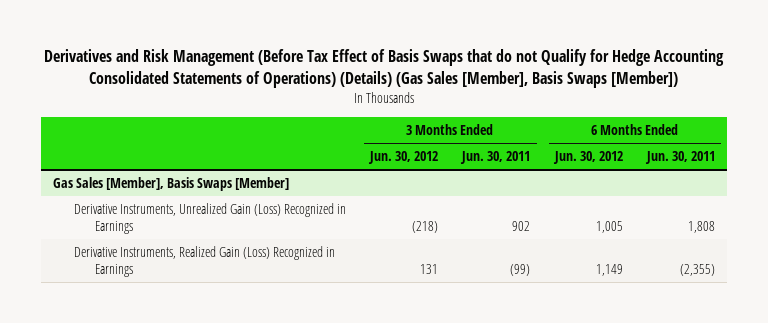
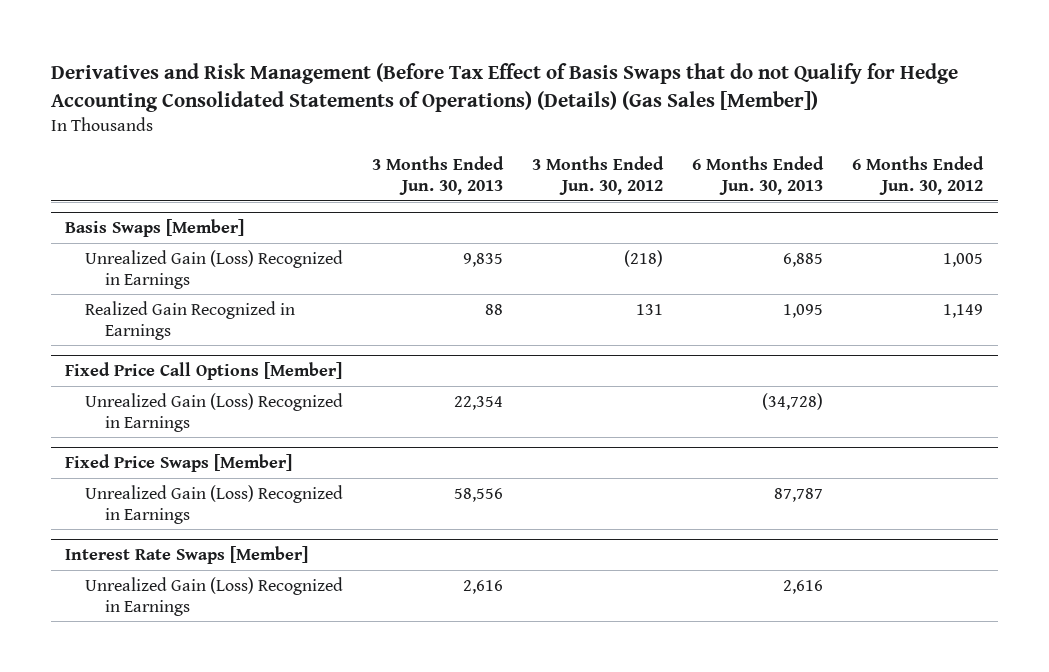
[44,49,725,89] Derivatives and Risk Management (Before Tax Effect of Basis Swaps that do not Qualify for Hedge Accounting Consolidated Statements of Operations) (Details) (Gas Sales [Member], Basis Swaps [Member]) -> [50,62,958,112] Derivatives and Risk Management (Before Tax Effect of Basis Swaps that do not Qualify for Hedge Accounting Consolidated Statements of Operations) (Details) (Gas Sales [Member])
[460,151,531,165] Jun. 30, 2011 -> none
[645,151,716,165] Jun. 30, 2011 -> none
none -> [372,156,505,195] 3 Months Ended Jun. 30, 2013
none -> [692,156,825,195] 6 Months Ended Jun. 30, 2013
[52,176,289,191] Gas Sales [Member], Basis Swaps [Member] -> [65,219,245,238] Basis Swaps [Member]
[73,202,346,234] Derivative Instruments, Unrealized Gain (Loss) Recognized in Earnings -> [85,249,344,289] Unrealized Gain (Loss) Recognized in Earnings
[73,245,335,277] Derivative Instruments, Realized Gain (Loss) Recognized in Earnings -> [85,300,296,340] Realized Gain Recognized in Earnings
none -> [65,362,343,381] Fixed Price Call Options [Member]
none -> [85,392,344,432] Unrealized Gain (Loss) Recognized in Earnings
none -> [65,454,293,473] Fixed Price Swaps [Member]
none -> [85,484,344,524] Unrealized Gain (Loss) Recognized in Earnings
none -> [65,546,309,565] Interest Rate Swaps [Member]
none -> [85,576,344,616] Unrealized Gain (Loss) Recognized in Earnings

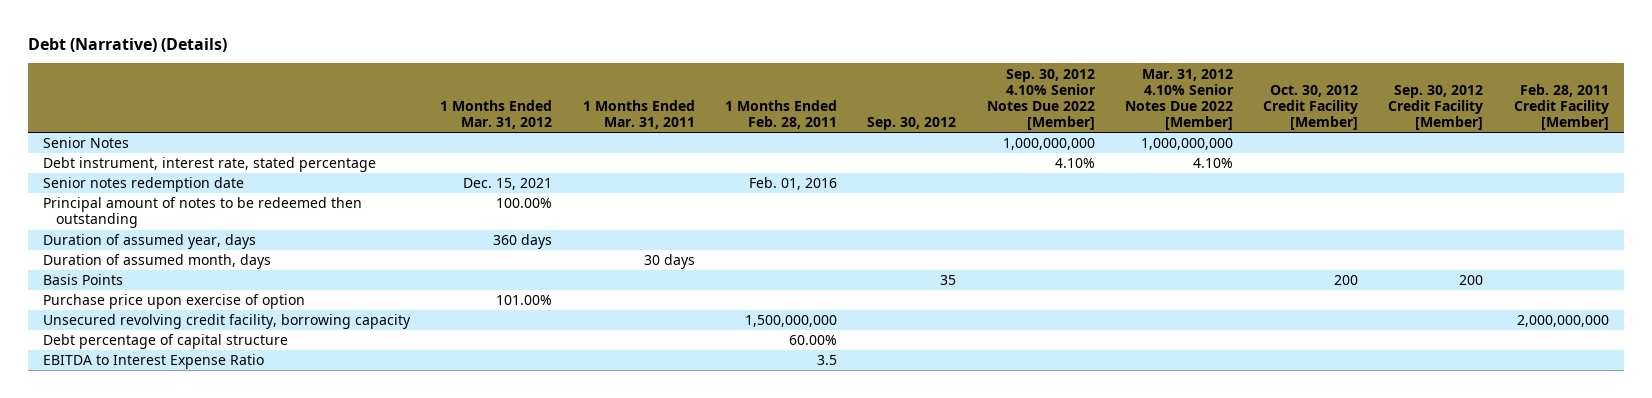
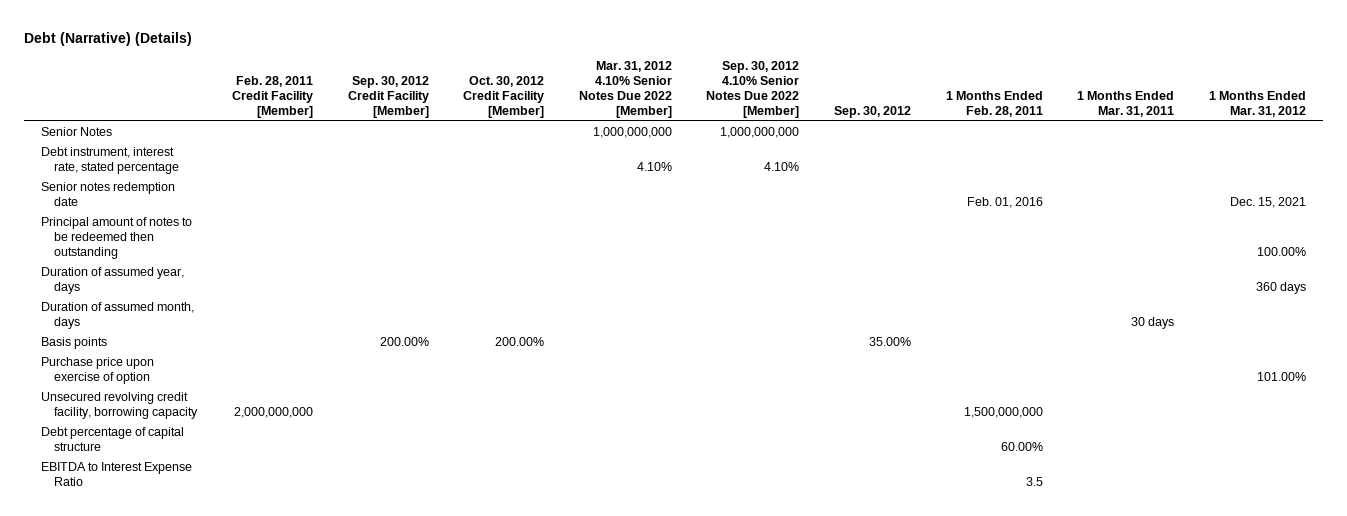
[43,274,124,286] Basis Points -> [41,337,108,350] Basis points
[940,275,957,286] 35 -> [869,337,912,347] 35.00%
[1334,275,1359,286] 200 -> [495,337,545,347] 200.00%
[1459,275,1484,286] 200 -> [379,337,429,347] 200.00%

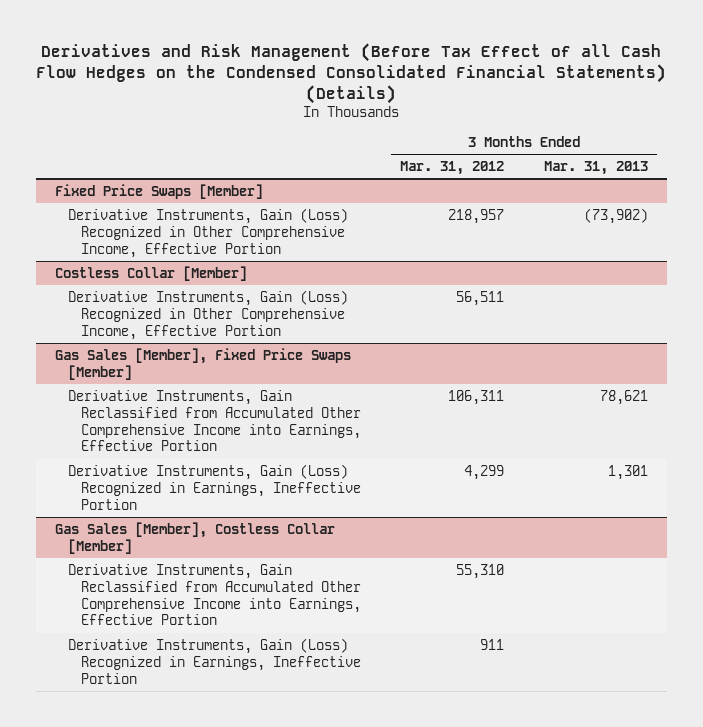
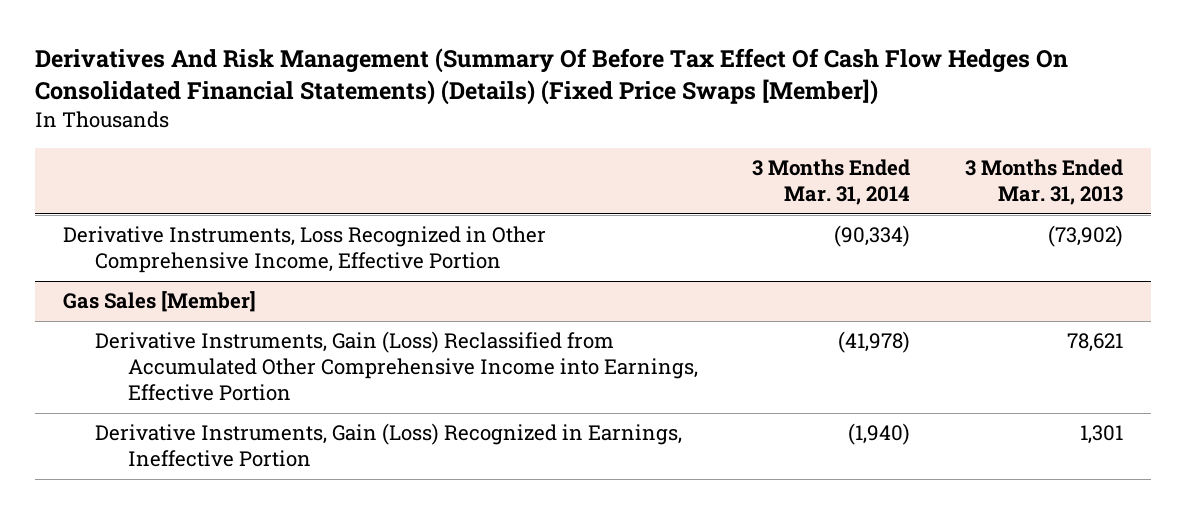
[36,42,667,104] Derivatives and Risk Management (Before Tax Effect of all Cash Flow Hedges on the Condensed Consolidated Financial Statements) (Details) -> [35,48,1069,106] Derivatives And Risk Management (Summary Of Before Tax Effect Of Cash Flow Hedges On Consolidated Financial Statements) (Details) (Fixed Price Swaps [Member])
[400,161,505,176] Mar. 31, 2012 -> none
none -> [752,159,911,205] 3 Months Ended Mar. 31, 2014
[55,183,264,199] Fixed Price Swaps [Member] -> none
[68,207,349,258] Derivative Instruments, Gain (Loss) Recognized in Other Comprehensive Income, Effective Portion -> none
[55,265,248,281] Costless Collar [Member] -> none
[68,289,349,340] Derivative Instruments, Gain (Loss) Recognized in Other Comprehensive Income, Effective Portion -> none
none -> [62,226,546,274] Derivative Instruments, Loss Recognized in Other Comprehensive Income, Effective Portion
[55,347,352,380] Gas Sales [Member], Fixed Price Swaps [Member] -> [62,291,256,313] Gas Sales [Member]
[68,389,362,452] Derivative Instruments, Gain Reclassified from Accumulated Other Comprehensive Income into Earnings, Effective Portion -> [95,331,698,402] Derivative Instruments, Gain (Loss) Reclassified from Accumulated Other Comprehensive Income into Earnings, Effective Portion
[55,521,336,554] Gas Sales [Member], Costless Collar [Member] -> none
[68,563,362,626] Derivative Instruments, Gain Reclassified from Accumulated Other Comprehensive Income into Earnings, Effective Portion -> none
[68,637,362,684] Derivative Instruments, Gain (Loss) Recognized in Earnings, Ineffective Portion -> none

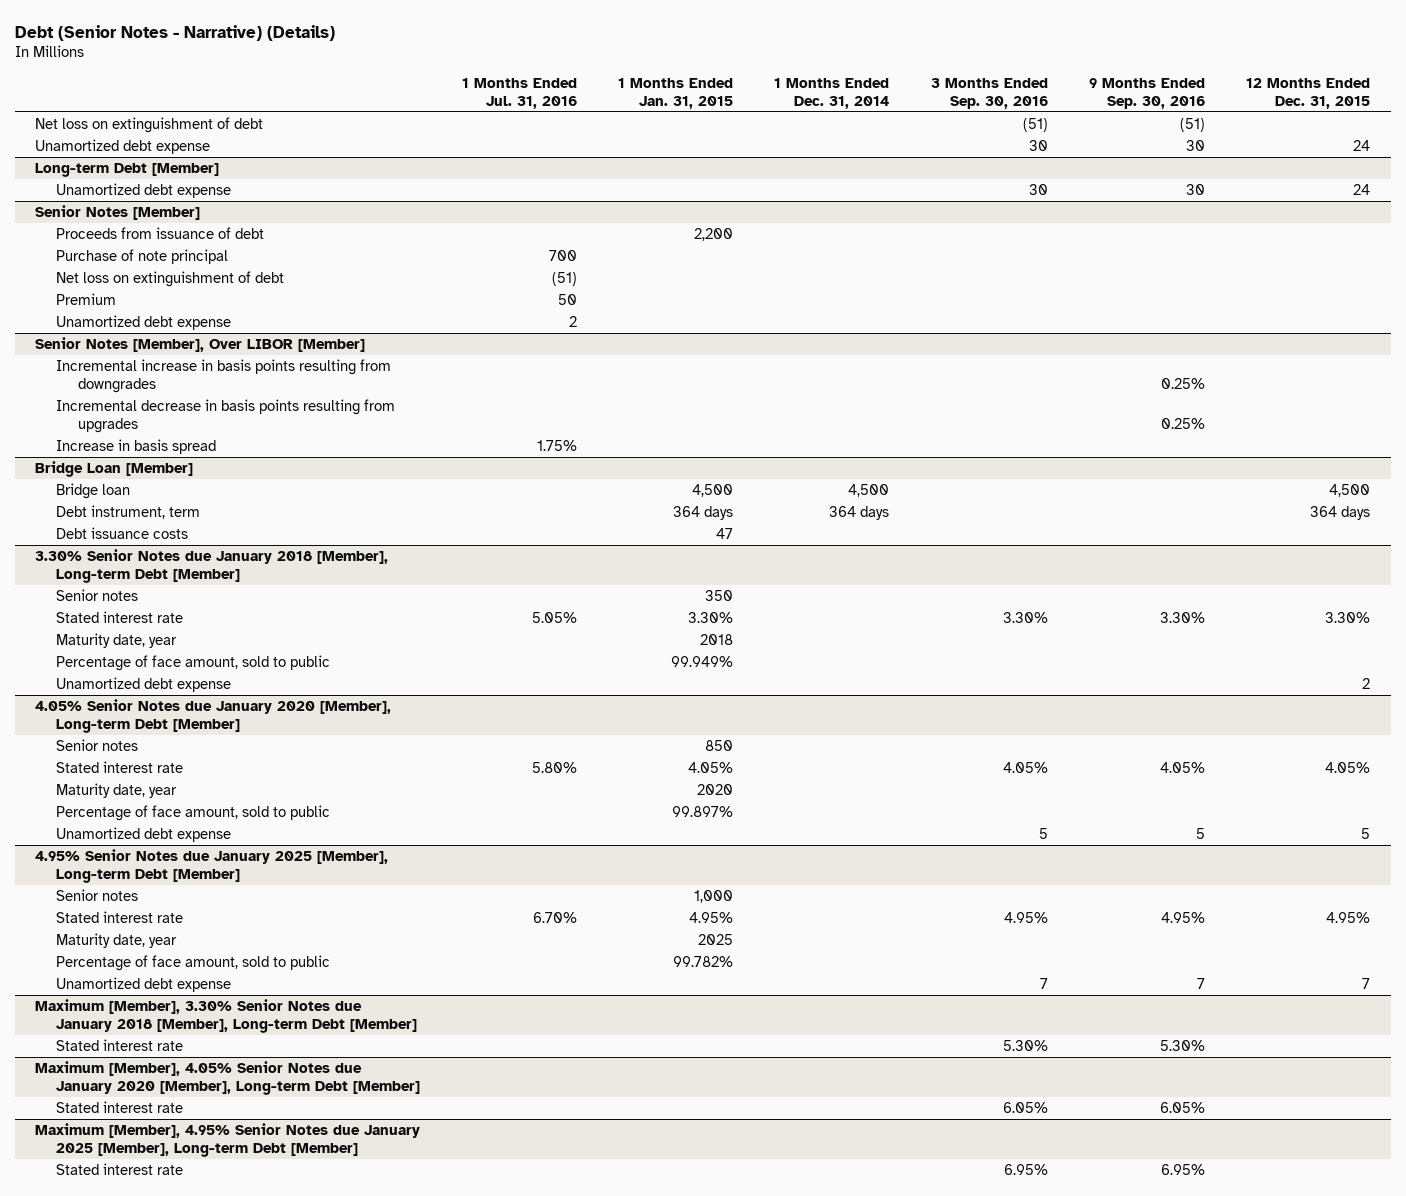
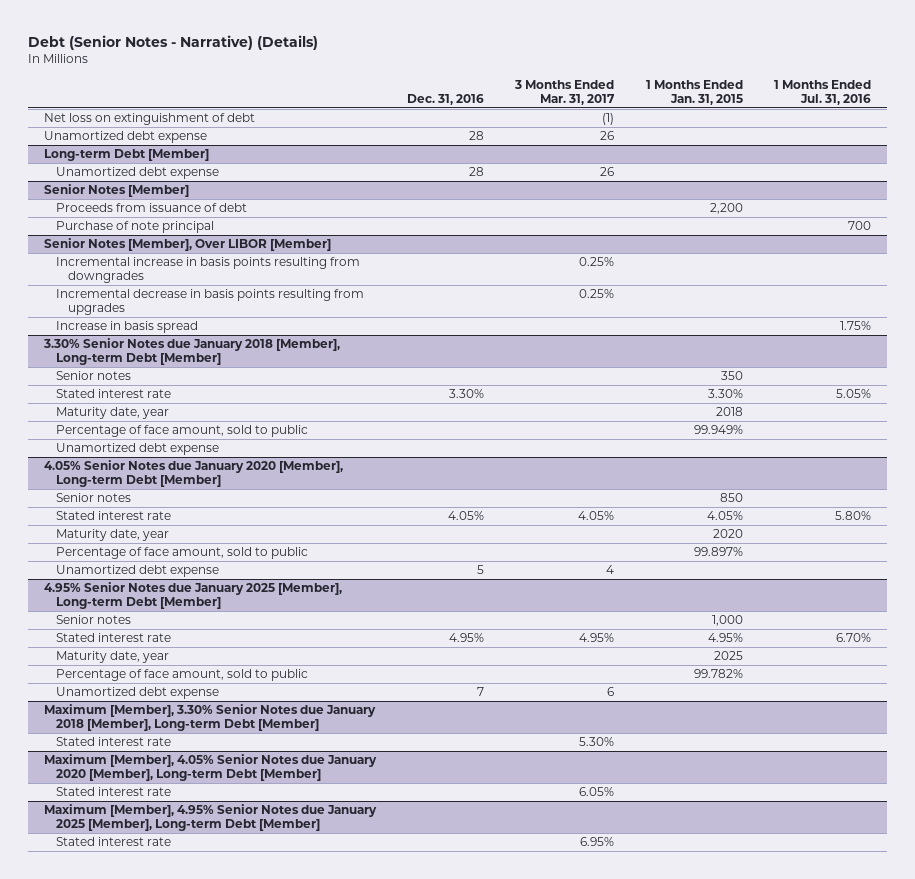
[774,77,890,109] 1 Months Ended Dec. 31, 2014 -> none
[930,77,1048,109] 3 Months Ended Sep. 30, 2016 -> none
[1088,77,1205,109] 9 Months Ended Sep. 30, 2016 -> none
[1246,77,1371,109] 12 Months Ended Dec. 31, 2015 -> none
none -> [407,93,485,105] Dec. 31, 2016
none -> [514,79,616,105] 3 Months Ended Mar. 31, 2017
[56,270,285,287] Net loss on extinguishment of debt -> none
[56,292,117,305] Premium -> none
[56,314,232,330] Unamortized debt expense -> none
[35,460,194,477] Bridge Loan [Member] -> none
[56,482,131,499] Bridge loan -> none
[56,504,201,519] Debt instrument, term -> none
[56,526,189,539] Debt issuance costs -> none

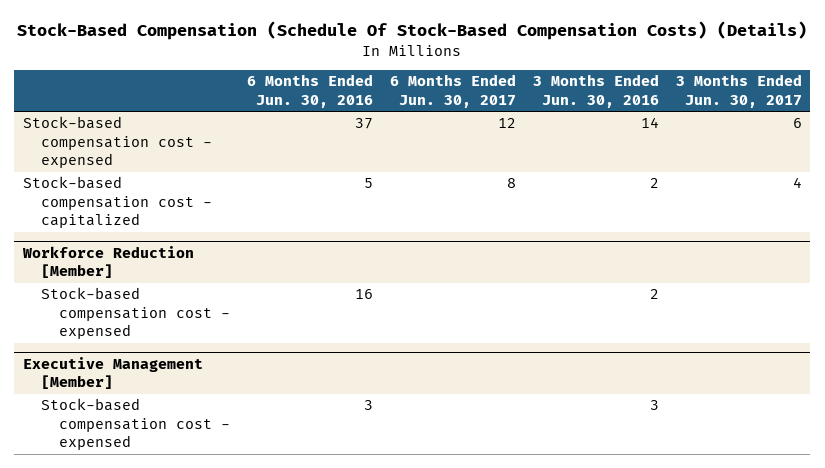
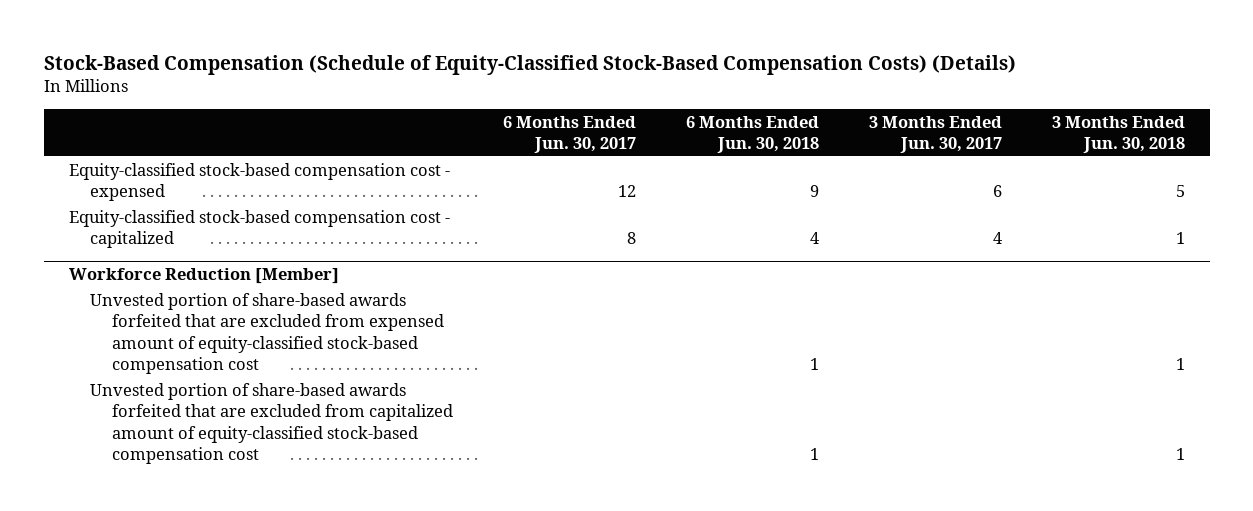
[17,21,808,41] Stock-Based Compensation (Schedule Of Stock-Based Compensation Costs) (Details) -> [43,54,1016,75] Stock-Based Compensation (Schedule of Equity-Classified Stock-Based Compensation Costs) (Details)
[247,74,374,108] 6 Months Ended Jun. 30, 2016 -> none
[532,74,659,108] 3 Months Ended Jun. 30, 2016 -> none
none -> [685,115,819,153] 6 Months Ended Jun. 30, 2018
none -> [1051,115,1185,153] 3 Months Ended Jun. 30, 2018
[22,116,212,169] Stock-based compensation cost - expensed -> [68,162,450,202] Equity-classified stock-based compensation cost - expensed
[22,176,212,229] Stock-based compensation cost - capitalized -> [68,209,450,249] Equity-classified stock-based compensation cost - capitalized
[40,287,231,340] Stock-based compensation cost - expensed -> none
[22,356,203,390] Executive Management [Member] -> none
[40,398,231,451] Stock-based compensation cost - expensed -> none
none -> [90,292,444,375] Unvested portion of share-based awards forfeited that are excluded from expensed amount of equity-classified stock-based compensation cost
none -> [90,382,453,465] Unvested portion of share-based awards forfeited that are excluded from capitalized amount of equity-classified stock-based compensation cost

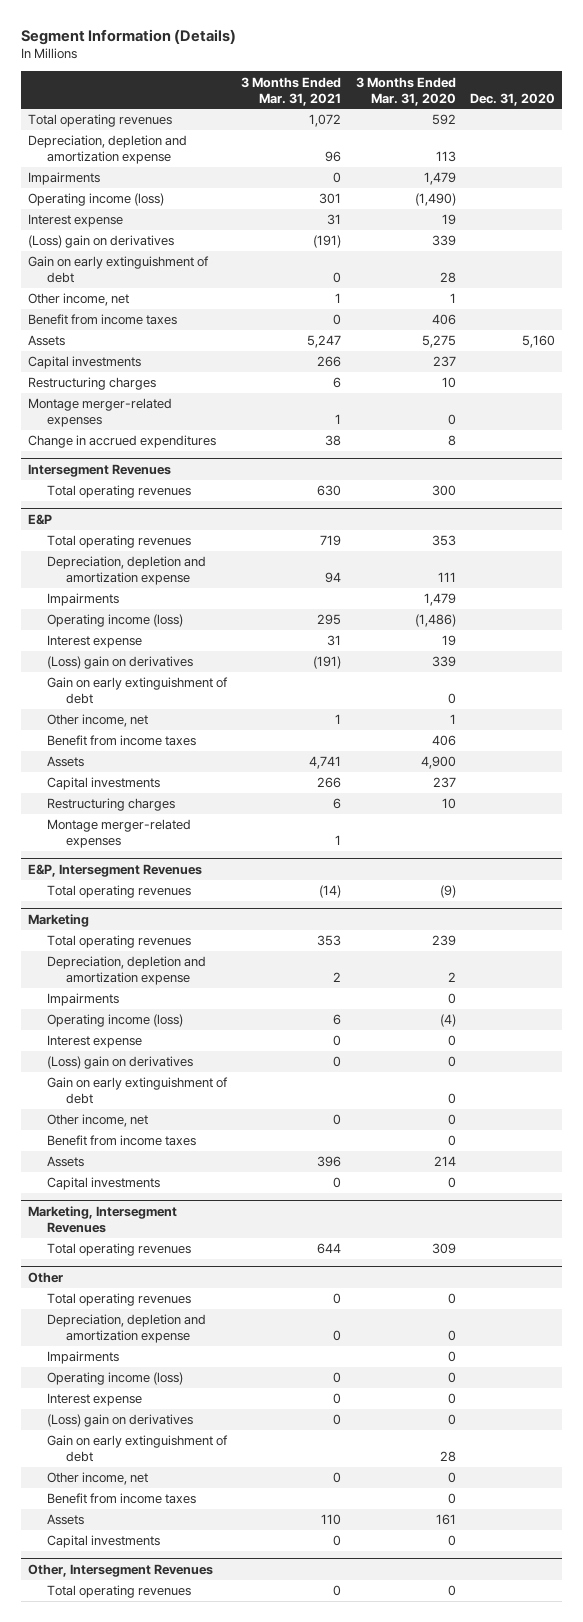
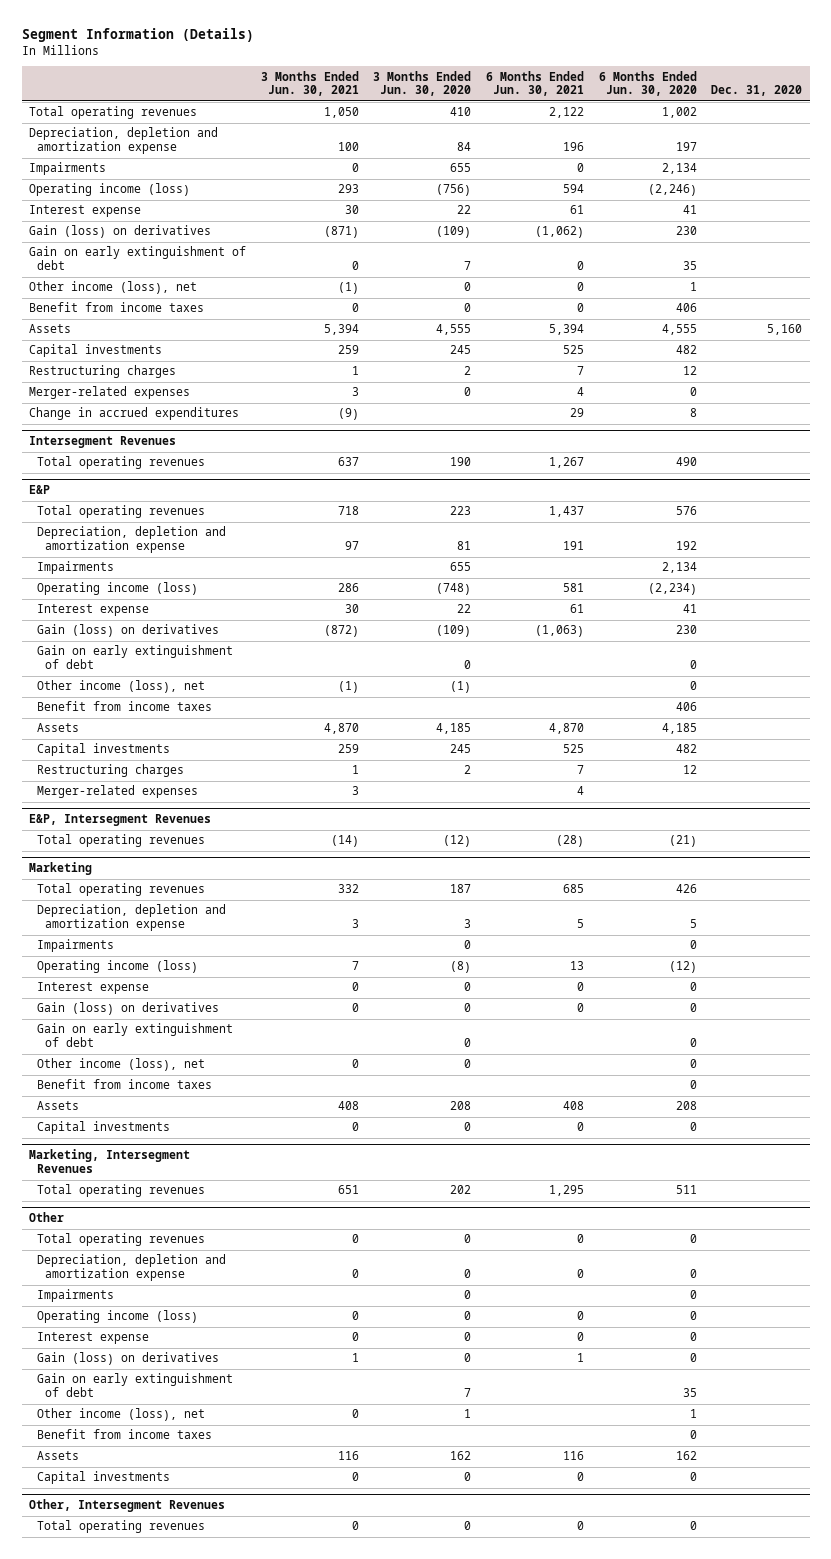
[241,76,342,106] 3 Months Ended Mar. 31, 2021 -> none
[355,76,456,106] 3 Months Ended Mar. 31, 2020 -> none
none -> [260,70,359,97] 3 Months Ended Jun. 30, 2021
none -> [373,70,472,97] 3 Months Ended Jun. 30, 2020
none -> [485,70,584,97] 6 Months Ended Jun. 30, 2021
none -> [598,70,697,97] 6 Months Ended Jun. 30, 2020
[27,235,174,249] (Loss) gain on derivatives -> [28,225,211,239] Gain (loss) on derivatives
[27,293,129,307] Other income, net -> [28,281,197,295] Other income (loss), net
[27,398,172,428] Montage merger-related expenses -> [28,386,190,400] Merger-related expenses
[46,656,193,670] (Loss) gain on derivatives -> [37,624,220,638] Gain (loss) on derivatives
[46,714,148,728] Other income, net -> [37,680,206,694] Other income (loss), net
[46,819,191,849] Montage merger-related expenses -> [37,785,199,799] Merger-related expenses
[46,1056,193,1070] (Loss) gain on derivatives -> [37,1002,220,1016] Gain (loss) on derivatives
[46,1114,148,1128] Other income, net -> [37,1058,206,1072] Other income (loss), net
[46,1414,193,1428] (Loss) gain on derivatives -> [37,1352,220,1366] Gain (loss) on derivatives
[46,1472,148,1486] Other income, net -> [37,1408,206,1422] Other income (loss), net

